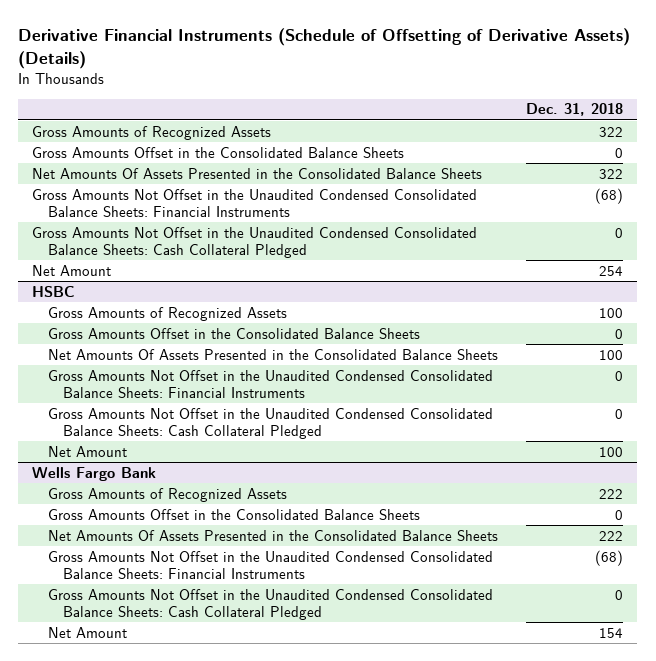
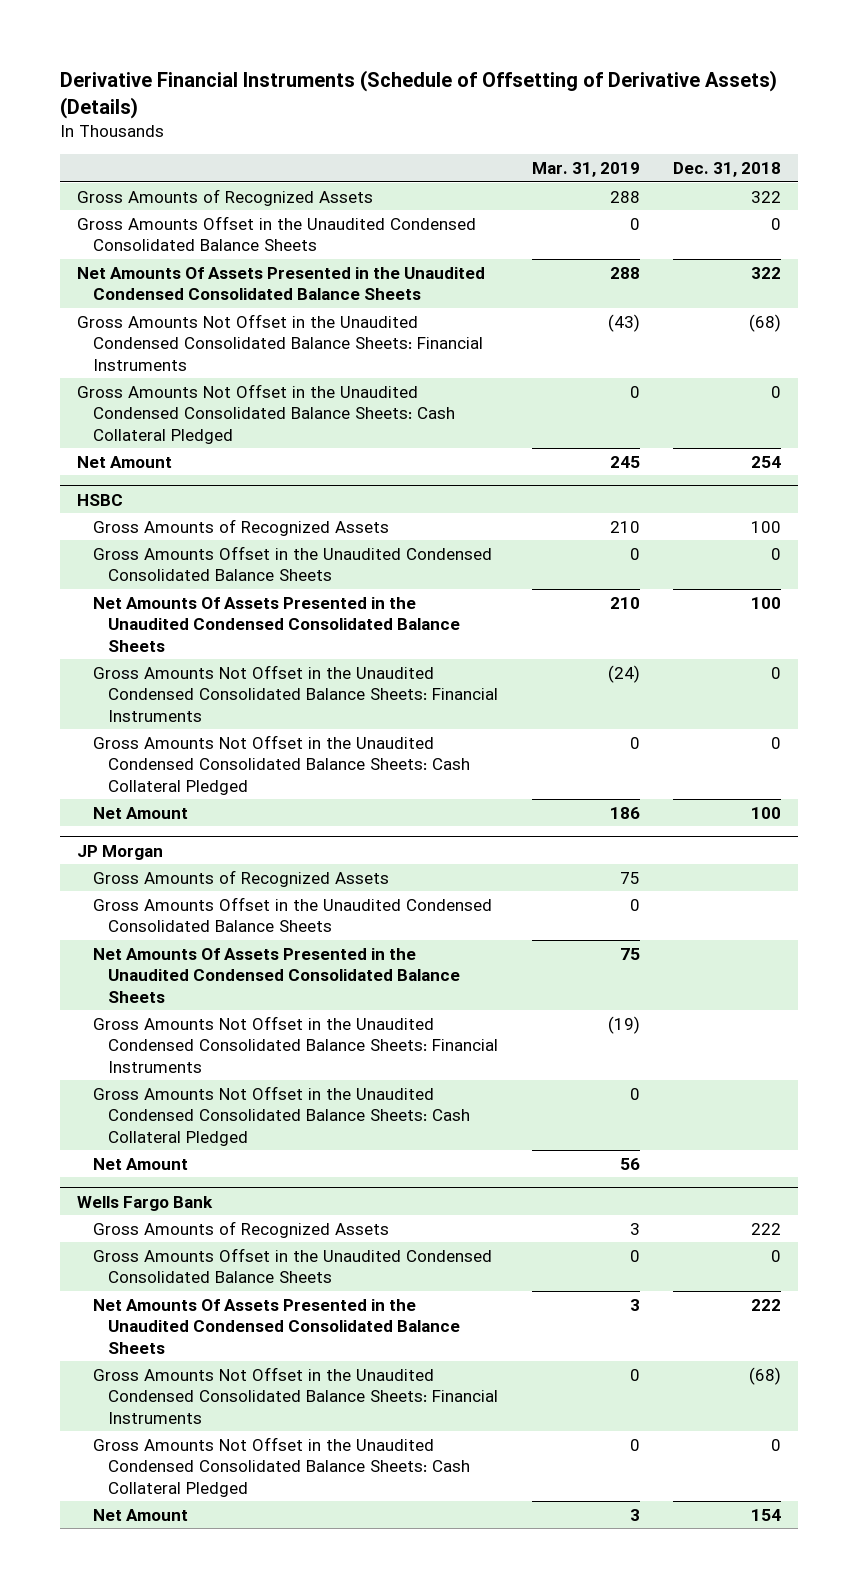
none -> [531,161,640,177] Mar. 31, 2019
[32,146,405,158] Gross Amounts Offset in the Consolidated Balance Sheets -> [77,215,477,252] Gross Amounts Offset in the Unaudited Condensed Consolidated Balance Sheets
[32,167,483,179] Net Amounts Of Assets Presented in the Consolidated Balance Sheets -> [77,266,486,301] Net Amounts Of Assets Presented in the Unaudited Condensed Consolidated Balance Sheets
[47,327,420,339] Gross Amounts Offset in the Consolidated Balance Sheets -> [92,545,492,582] Gross Amounts Offset in the Unaudited Condensed Consolidated Balance Sheets
[47,348,498,360] Net Amounts Of Assets Presented in the Consolidated Balance Sheets -> [92,596,460,652] Net Amounts Of Assets Presented in the Unaudited Condensed Consolidated Balance Sheets
none -> [77,844,164,860] JP Morgan
none -> [92,869,389,887] Gross Amounts of Recognized Assets
none -> [92,896,492,933] Gross Amounts Offset in the Unaudited Condensed Consolidated Balance Sheets
none -> [92,947,460,1003] Net Amounts Of Assets Presented in the Unaudited Condensed Consolidated Balance Sheets
none -> [92,1015,498,1073] Gross Amounts Not Offset in the Unaudited Condensed Consolidated Balance Sheets: Financial Instruments
none -> [92,1085,470,1146] Gross Amounts Not Offset in the Unaudited Condensed Consolidated Balance Sheets: Cash Collateral Pledged
none -> [92,1157,188,1170] Net Amount
[47,508,420,520] Gross Amounts Offset in the Consolidated Balance Sheets -> [92,1247,492,1284] Gross Amounts Offset in the Unaudited Condensed Consolidated Balance Sheets
[47,529,498,541] Net Amounts Of Assets Presented in the Consolidated Balance Sheets -> [92,1298,460,1354] Net Amounts Of Assets Presented in the Unaudited Condensed Consolidated Balance Sheets

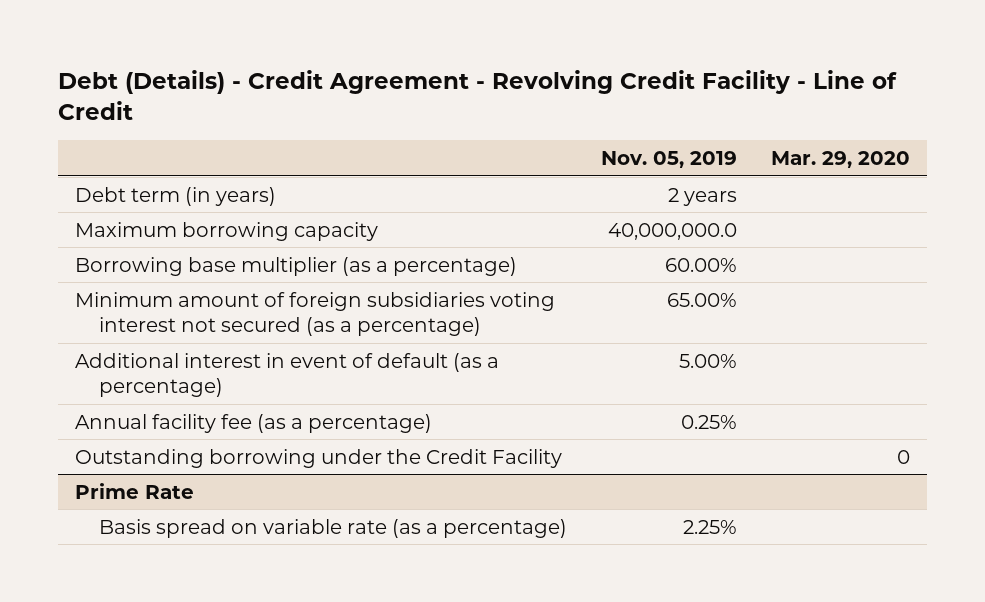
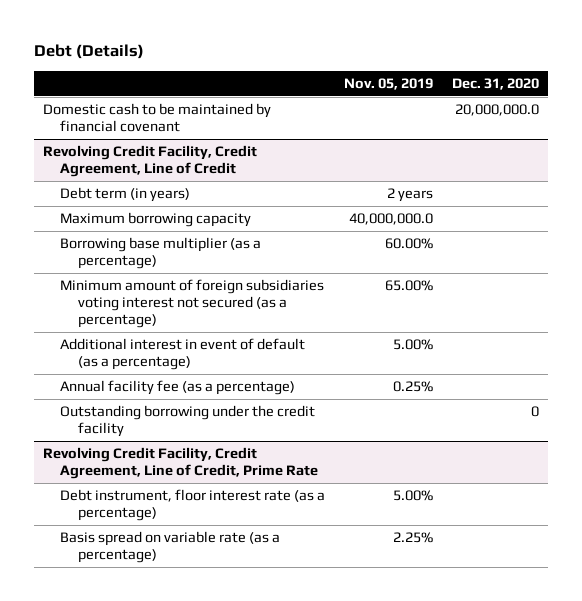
[57,69,897,121] Debt (Details) - Credit Agreement - Revolving Credit Facility - Line of Credit -> [33,44,144,60] Debt (Details)
[770,150,910,168] Mar. 29, 2020 -> none
none -> [451,77,539,90] Dec. 31, 2020
none -> [43,103,272,133] Domestic cash to be maintained by financial covenant
none -> [43,145,258,178] Revolving Credit Facility, Credit Agreement, Line of Credit
[74,482,194,499] Prime Rate -> none
[74,448,562,468] Outstanding borrowing under the Credit Facility -> [60,405,316,438] Outstanding borrowing under the credit facility
none -> [43,447,319,480] Revolving Credit Facility, Credit Agreement, Line of Credit, Prime Rate
none -> [60,489,326,522] Debt instrument, floor interest rate (as a percentage)

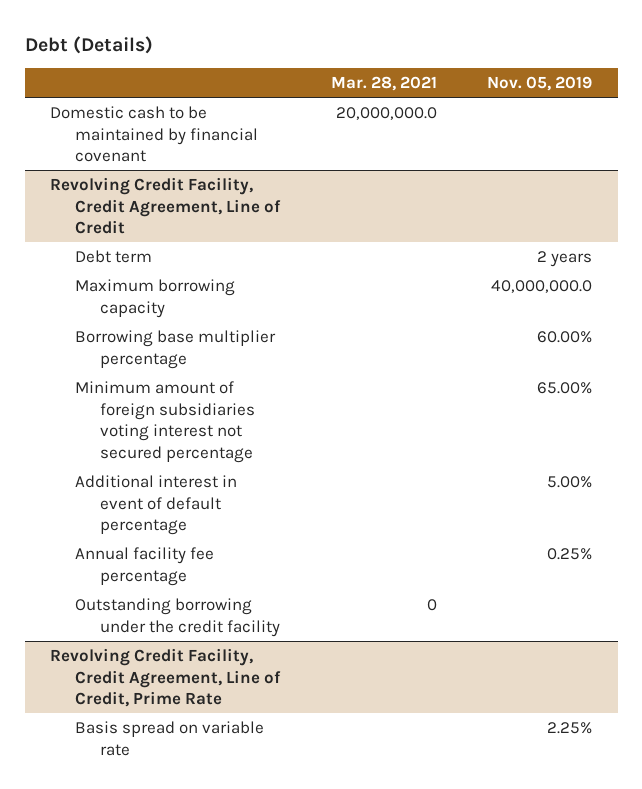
[451,77,539,90] Dec. 31, 2020 -> none
none -> [330,76,437,92] Mar. 28, 2021
[60,187,191,203] Debt term (in years) -> [74,249,152,263] Debt term
[60,237,262,270] Borrowing base multiplier (as a percentage) -> [74,329,276,369] Borrowing base multiplier percentage
[60,279,325,329] Minimum amount of foreign subsidiaries voting interest not secured (as a percentage) -> [74,380,255,463] Minimum amount of foreign subsidiaries voting interest not secured percentage
[60,338,306,371] Additional interest in event of default (as a percentage) -> [74,474,237,536] Additional interest in event of default percentage
[60,380,296,396] Annual facility fee (as a percentage) -> [74,546,214,586] Annual facility fee percentage
[60,489,326,522] Debt instrument, floor interest rate (as a percentage) -> none
[60,531,281,564] Basis spread on variable rate (as a percentage) -> [74,720,264,756] Basis spread on variable rate

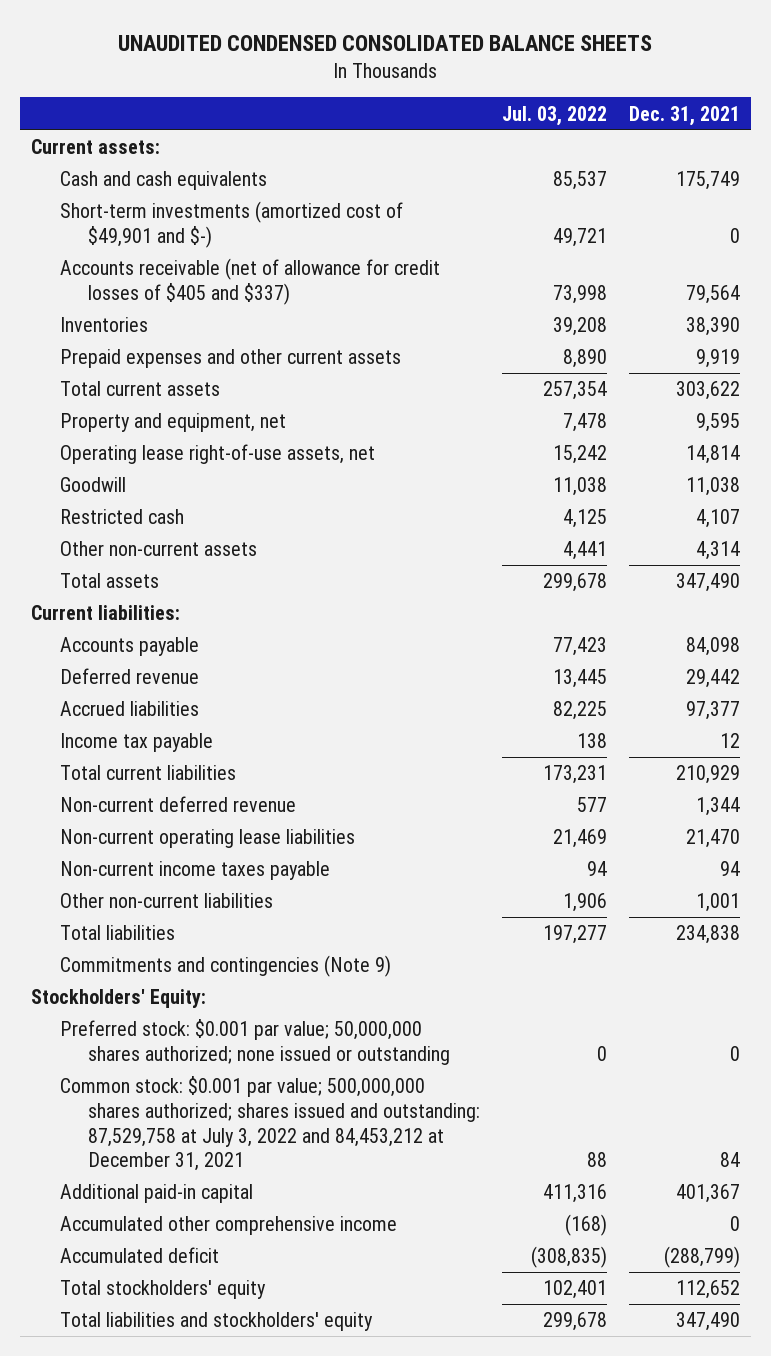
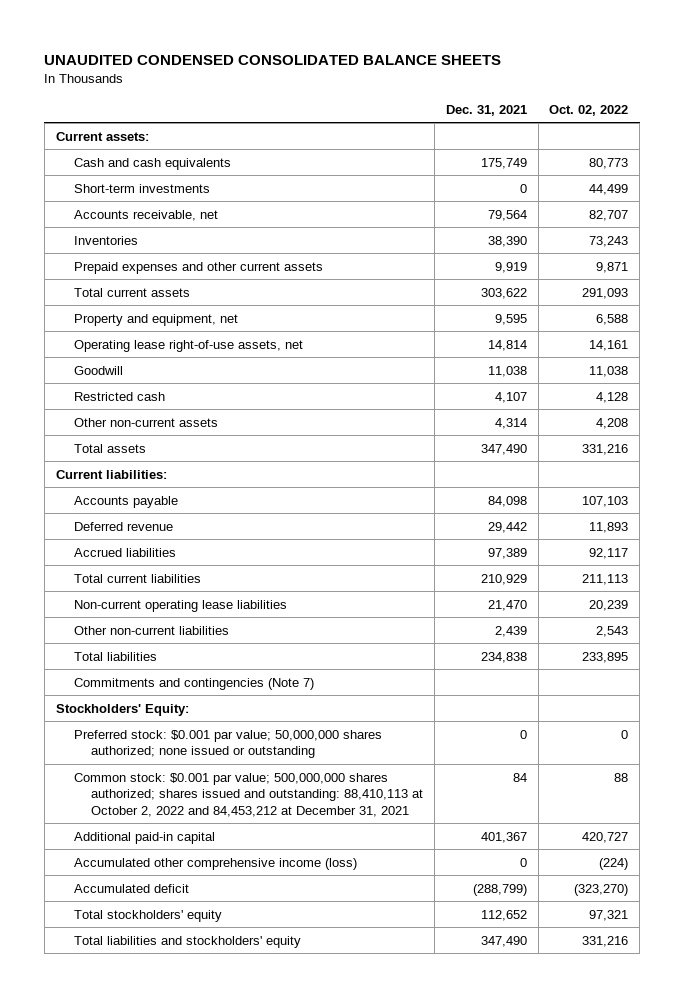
[502,105,608,126] Jul. 03, 2022 -> none
none -> [549,104,629,116] Oct. 02, 2022
[59,201,403,248] Short-term investments (amortized cost of $49,901 and $-) -> [73,183,210,193] Short-term investments
[59,258,440,305] Accounts receivable (net of allowance for credit losses of $405 and $337) -> [73,209,218,221] Accounts receivable, net
[59,733,213,753] Income tax payable -> none
[685,701,740,721] 97,377 -> [487,547,527,559] 97,389
[59,796,296,813] Non-current deferred revenue -> none
[59,861,330,881] Non-current income taxes payable -> none
[695,893,740,913] 1,001 -> [494,625,527,637] 2,439
[59,955,391,978] Commitments and contingencies (Note 9) -> [73,677,314,690] Commitments and contingencies (Note 7)
[59,1076,481,1172] Common stock: $0.001 par value; 500,000,000 shares authorized; shares issued and outstanding: 87,529,758 at July 3, 2022 and 84,453,212 at December 31, 2021 -> [73,772,424,817] Common stock: $0.001 par value; 500,000,000 shares authorized; shares issued and outstanding: 88,410,113 at October 2, 2022 and 84,453,212 at December 31, 2021
[59,1216,397,1236] Accumulated other comprehensive income -> [73,857,357,870] Accumulated other comprehensive income (loss)

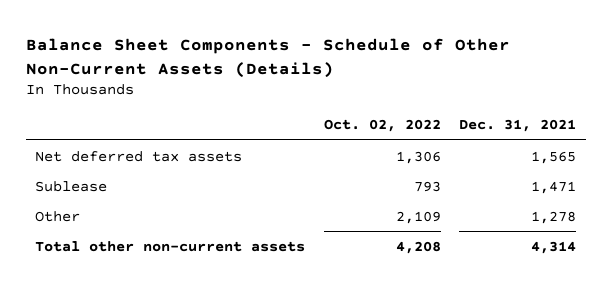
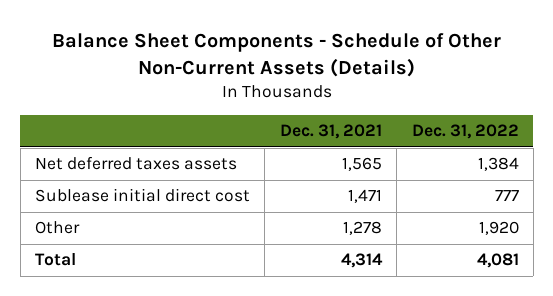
[323,119,441,133] Oct. 02, 2022 -> none
none -> [411,124,519,140] Dec. 31, 2022
[35,150,243,162] Net deferred tax assets -> [34,156,237,171] Net deferred taxes assets
[35,180,108,192] Sublease -> [34,188,250,203] Sublease initial direct cost
[35,240,306,252] Total other non-current assets -> [34,253,76,267] Total

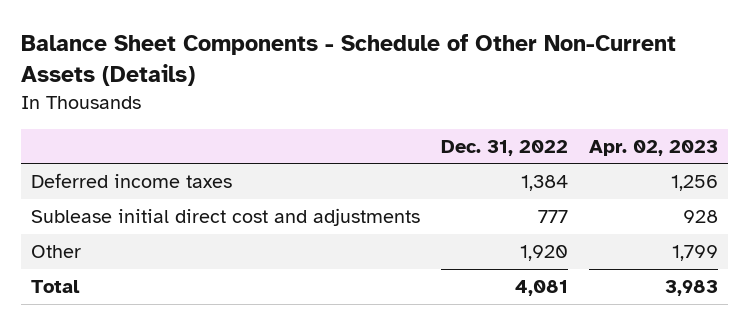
[279,124,382,140] Dec. 31, 2021 -> none
none -> [588,139,718,156] Apr. 02, 2023
[34,156,237,171] Net deferred taxes assets -> [31,173,233,189] Deferred income taxes
[34,188,250,203] Sublease initial direct cost -> [31,208,421,227] Sublease initial direct cost and adjustments

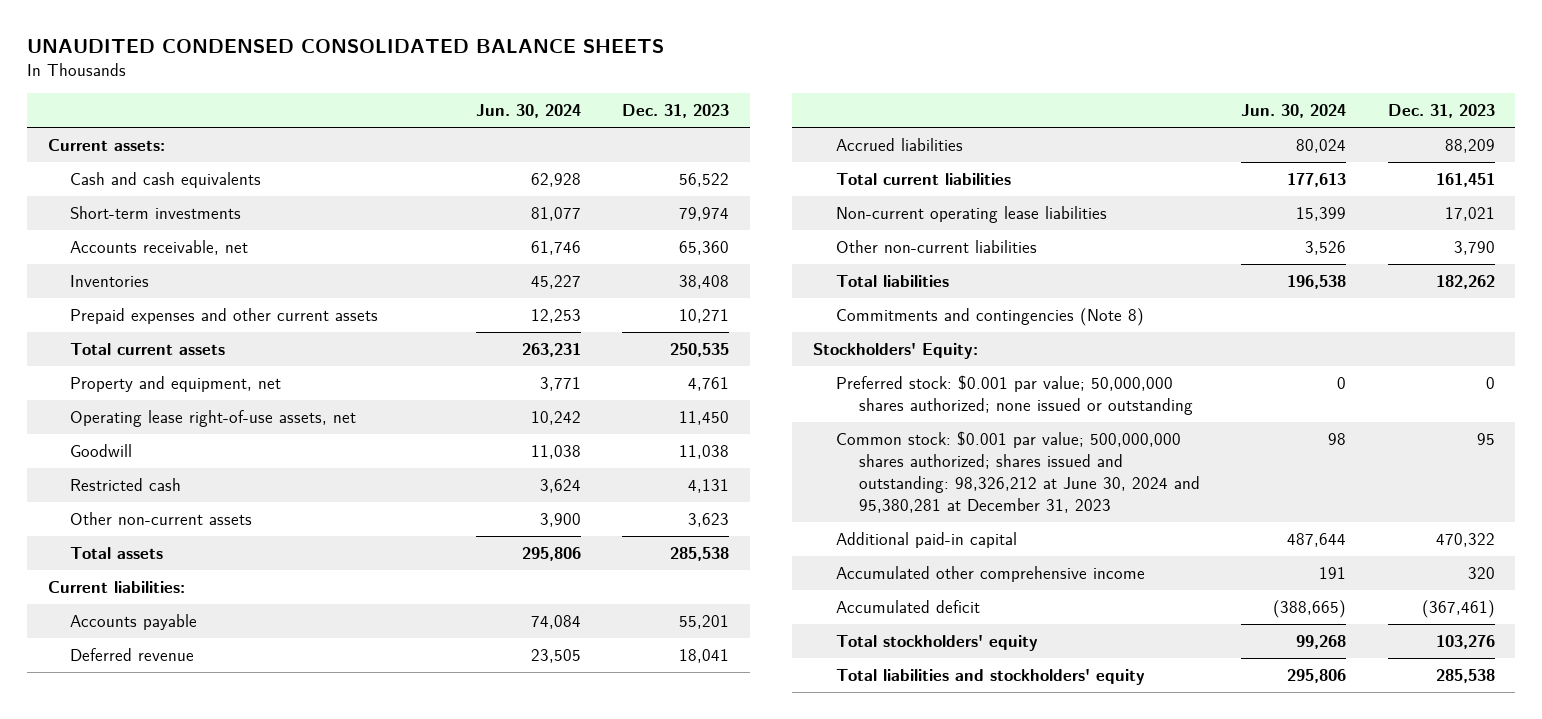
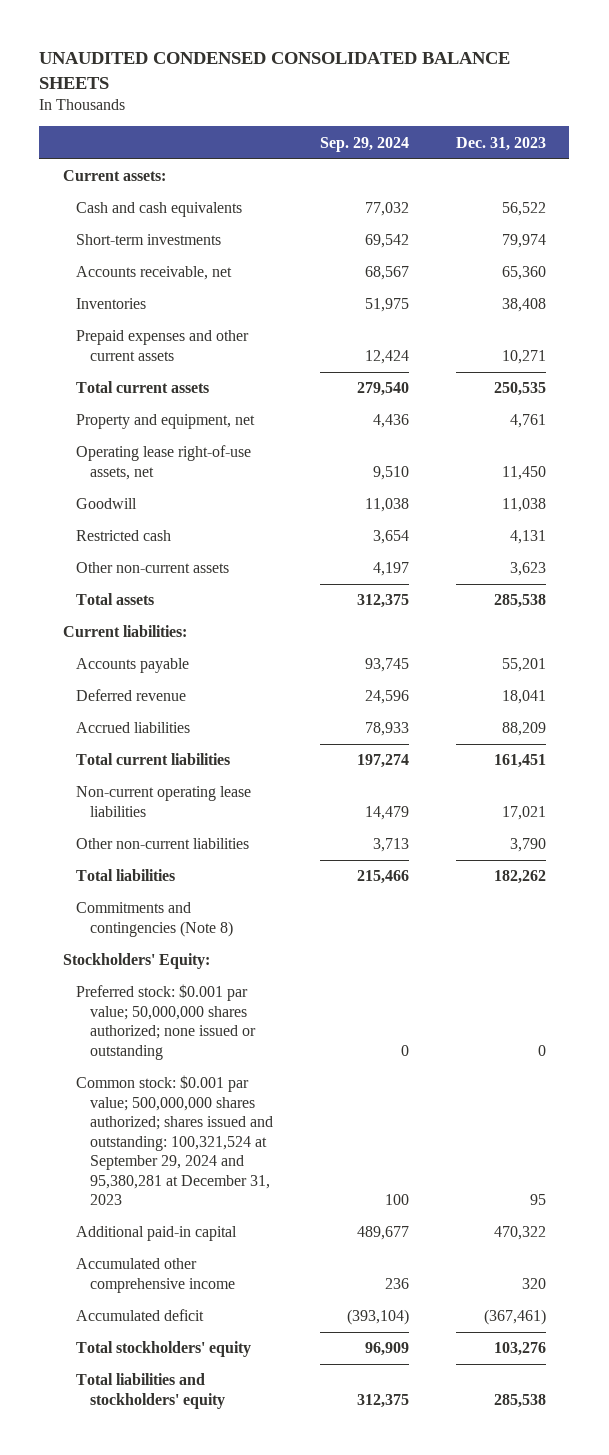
[475,104,581,119] Jun. 30, 2024 -> none
none -> [320,136,410,152] Sep. 29, 2024
[835,430,1200,514] Common stock: $0.001 par value; 500,000,000 shares authorized; shares issued and outstanding: 98,326,212 at June 30, 2024 and 95,380,281 at December 31, 2023 -> [76,1075,274,1206] Common stock: $0.001 par value; 500,000,000 shares authorized; shares issued and outstanding: 100,321,524 at September 29, 2024 and 95,380,281 at December 31, 2023

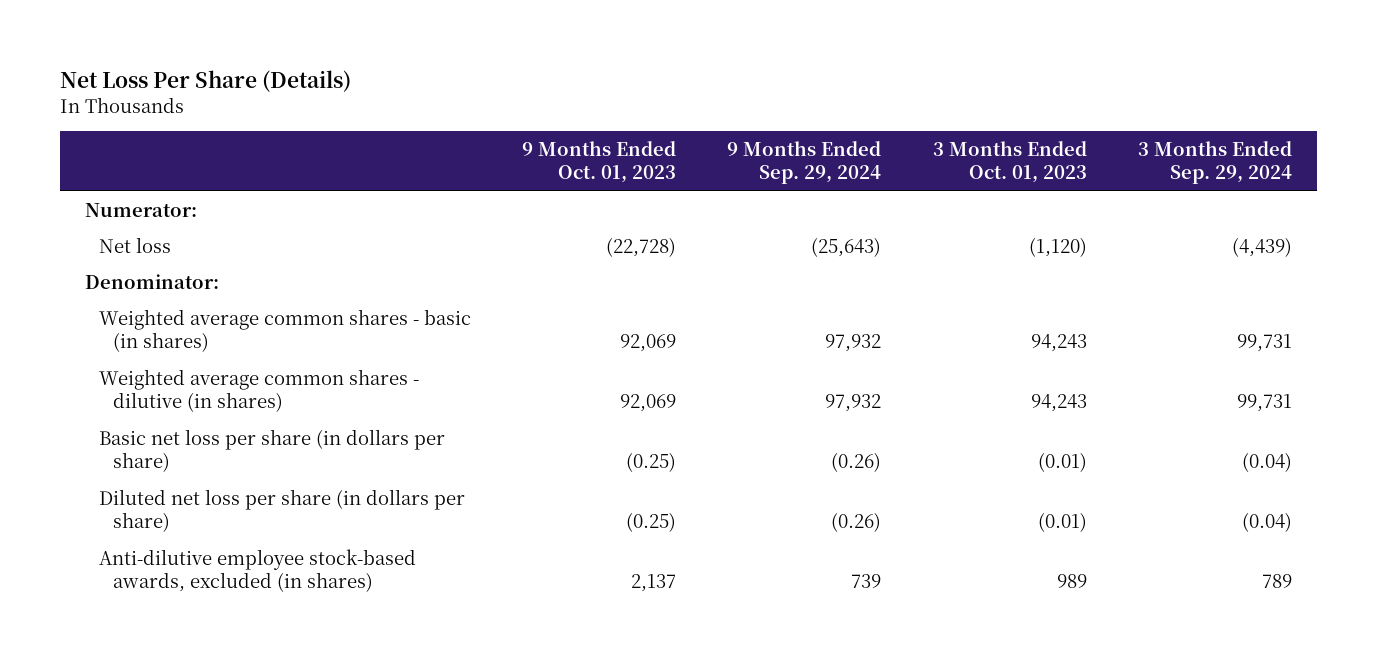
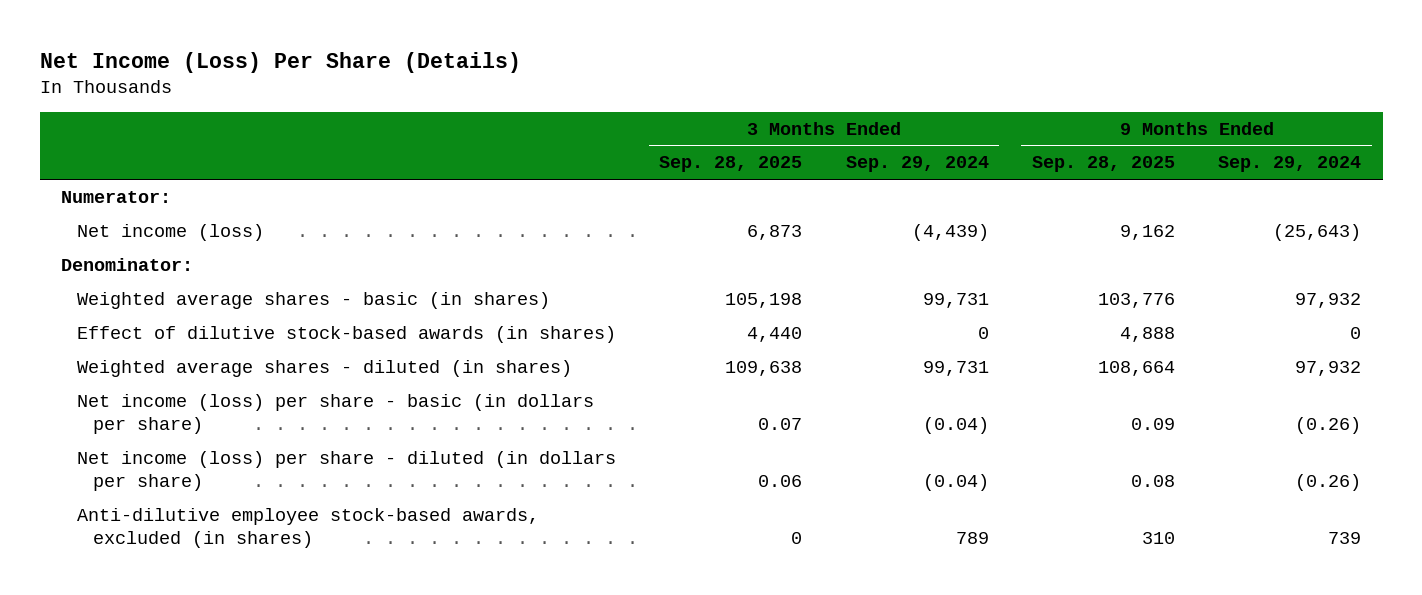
[59,70,351,93] Net Loss Per Share (Details) -> [39,52,521,74] Net Income (Loss) Per Share (Details)
[522,141,677,184] 9 Months Ended Oct. 01, 2023 -> none
[932,141,1087,184] 3 Months Ended Oct. 01, 2023 -> none
none -> [659,156,803,173] Sep. 28, 2025
none -> [1031,156,1175,173] Sep. 28, 2025
[98,236,171,253] Net loss -> [77,223,265,241] Net income (loss)
[98,308,471,353] Weighted average common shares - basic (in shares) -> [77,291,551,309] Weighted average shares - basic (in shares)
none -> [77,325,617,343] Effect of dilutive stock-based awards (in shares)
[98,368,419,413] Weighted average common shares - dilutive (in shares) -> [77,359,573,377] Weighted average shares - diluted (in shares)
[98,428,445,473] Basic net loss per share (in dollars per share) -> [77,393,595,435] Net income (loss) per share - basic (in dollars per share)
[98,488,465,533] Diluted net loss per share (in dollars per share) -> [77,450,617,492] Net income (loss) per share - diluted (in dollars per share)

